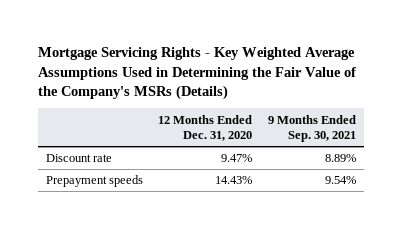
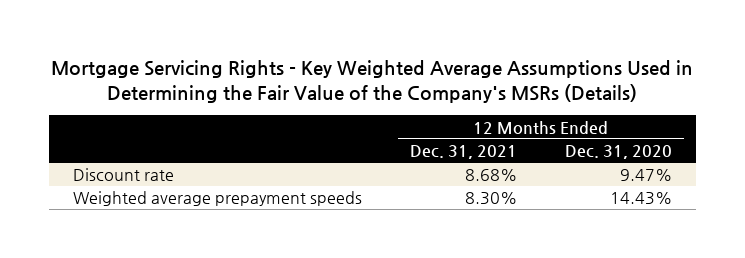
[268,114,357,143] 9 Months Ended Sep. 30, 2021 -> none
none -> [409,144,517,159] Dec. 31, 2021
[45,175,143,188] Prepayment speeds -> [73,191,363,207] Weighted average prepayment speeds

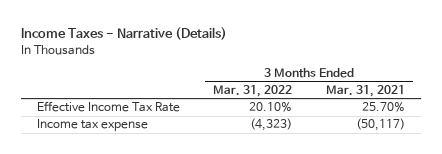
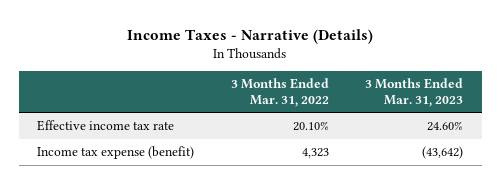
[325,85,405,98] Mar. 31, 2021 -> none
none -> [365,78,464,107] 3 Months Ended Mar. 31, 2023
[37,101,181,113] Effective Income Tax Rate -> [37,120,175,132] Effective income tax rate
[37,119,149,132] Income tax expense -> [37,146,195,160] Income tax expense (benefit)
[250,118,293,132] (4,323) -> [301,148,329,159] 4,323

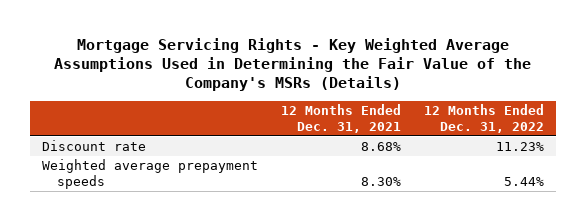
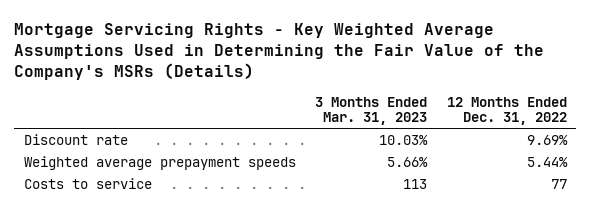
[281,104,402,134] 12 Months Ended Dec. 31, 2021 -> none
none -> [315,96,428,126] 3 Months Ended Mar. 31, 2023
[496,142,545,152] 11.23% -> [526,134,568,145] 9.69%
none -> [24,177,153,189] Costs to service

